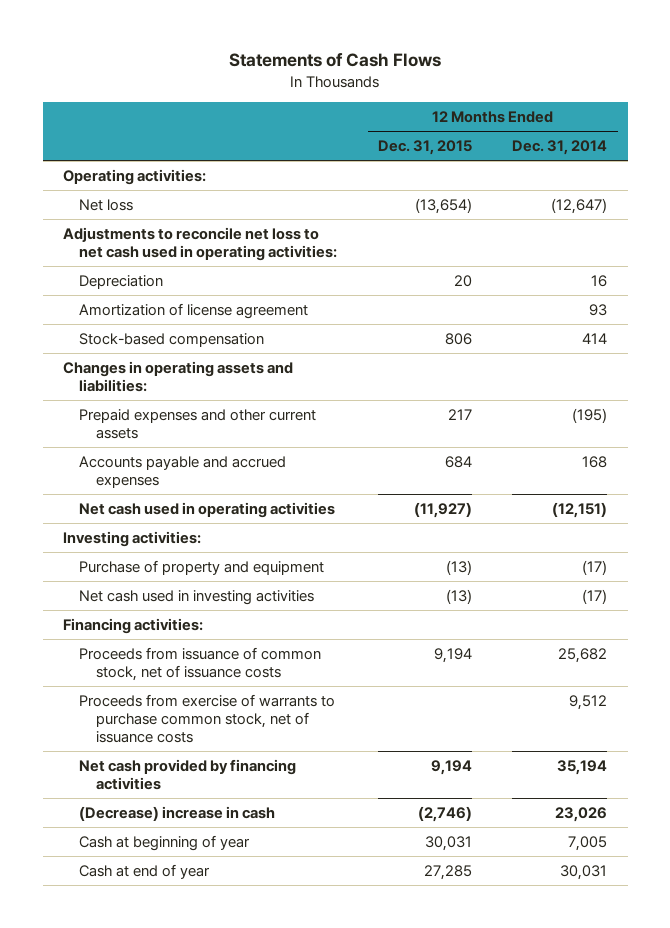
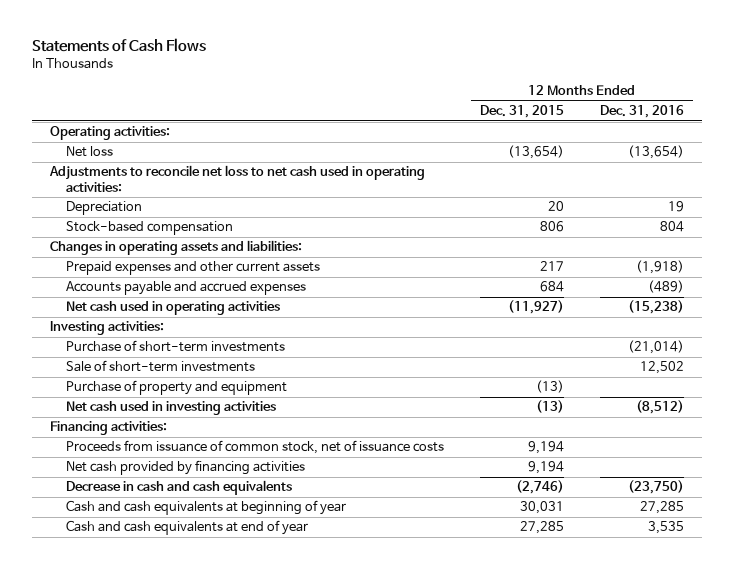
[512,140,608,156] Dec. 31, 2014 -> none
none -> [600,105,685,119] Dec. 31, 2016
[79,303,309,320] Amortization of license agreement -> none
none -> [65,340,285,353] Purchase of short-term investments
none -> [65,360,255,373] Sale of short-term investments
[79,694,336,743] Proceeds from exercise of warrants to purchase common stock, net of issuance costs -> none
[79,806,276,822] (Decrease) increase in cash -> [65,480,292,496] Decrease in cash and cash equivalents
[79,835,251,852] Cash at beginning of year -> [65,500,346,516] Cash and cash equivalents at beginning of year
[79,864,211,880] Cash at end of year -> [65,520,308,536] Cash and cash equivalents at end of year

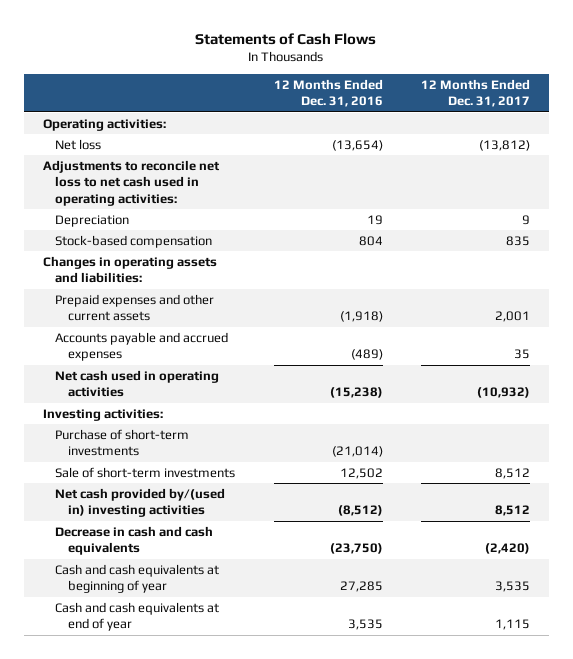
[479,105,564,119] Dec. 31, 2015 -> none
none -> [421,78,531,108] 12 Months Ended Dec. 31, 2017
[65,380,287,396] Purchase of property and equipment -> none
[49,421,167,436] Financing activities: -> none
[65,440,444,455] Proceeds from issuance of common stock, net of issuance costs -> none
[65,460,305,476] Net cash provided by financing activities -> none
[65,401,276,416] Net cash used in investing activities -> [55,487,226,518] Net cash provided by/(used in) investing activities

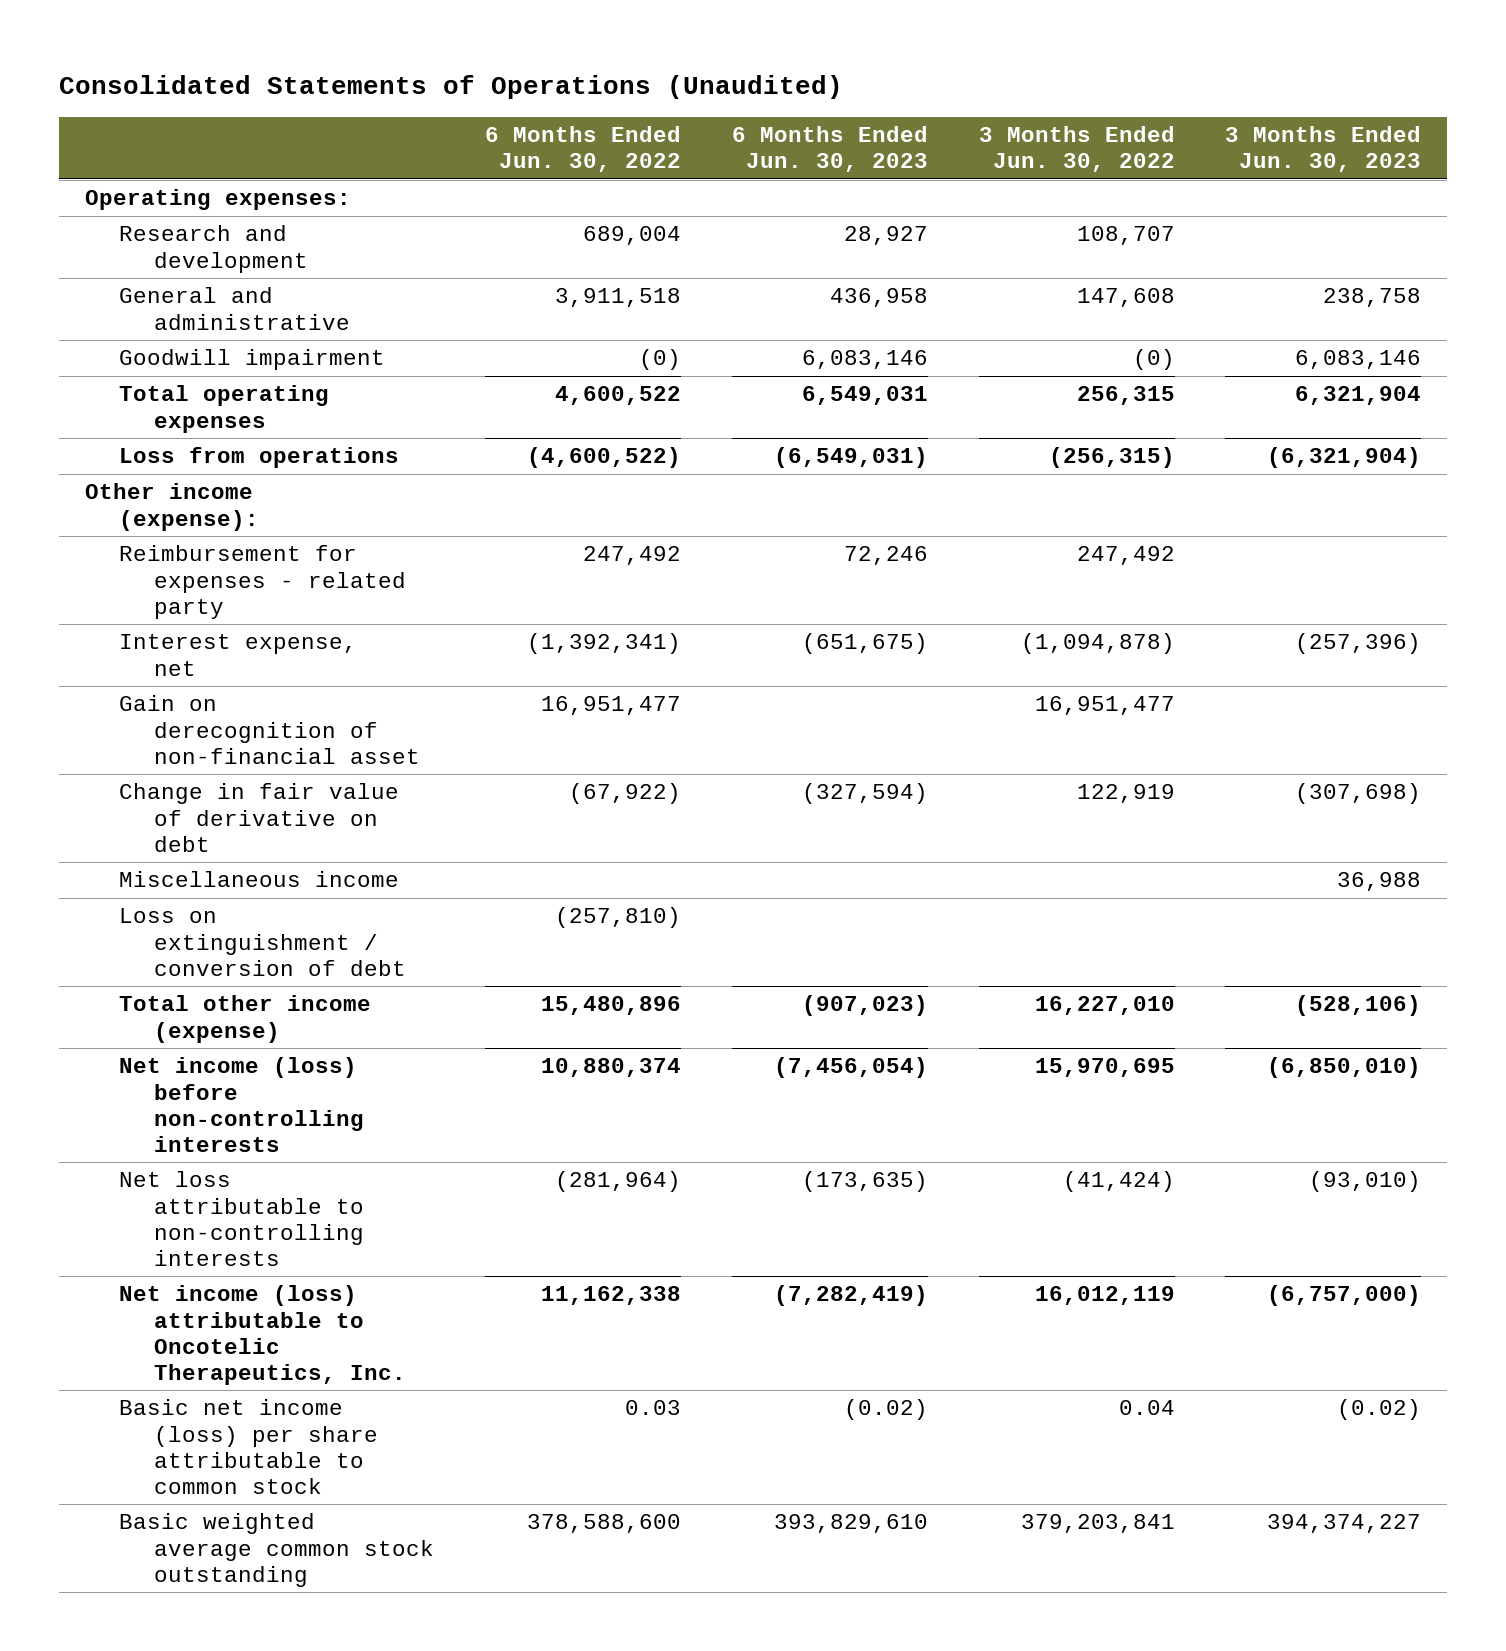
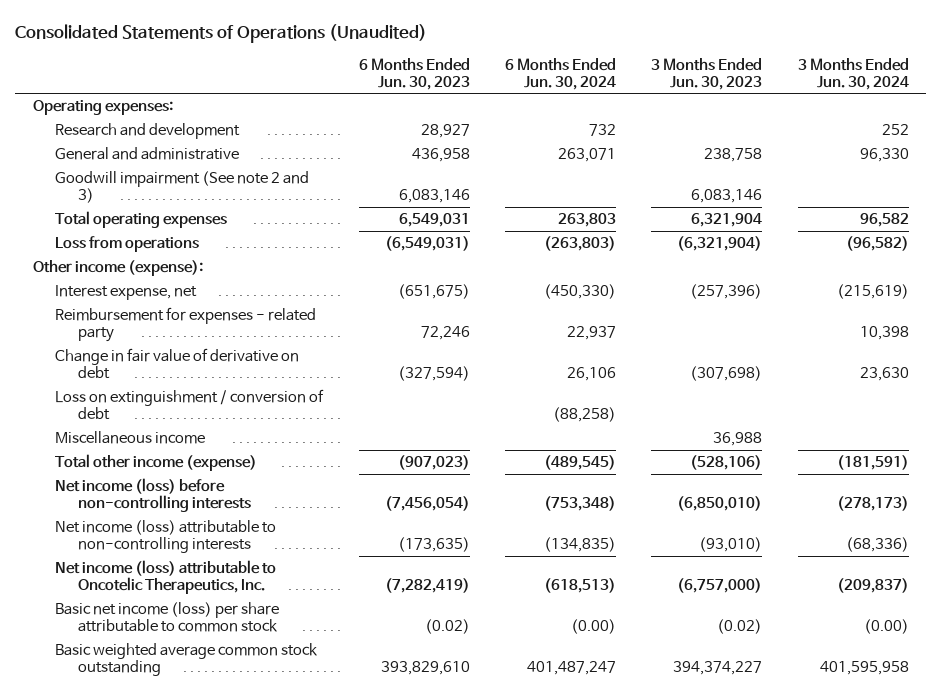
[485,126,682,173] 6 Months Ended Jun. 30, 2022 -> none
[978,126,1175,173] 3 Months Ended Jun. 30, 2022 -> none
none -> [505,57,617,90] 6 Months Ended Jun. 30, 2024
none -> [797,57,909,90] 3 Months Ended Jun. 30, 2024
[119,349,386,371] Goodwill impairment -> [55,171,310,204] Goodwill impairment (See note 2 and 3)
[119,695,421,764] Gain on derecognition of non-financial asset -> none
[119,545,407,619] Reimbursement for expenses - related party -> [55,307,317,343] Reimbursement for expenses - related party
[119,871,400,888] Miscellaneous income -> [55,431,206,445] Miscellaneous income
[119,1171,365,1266] Net loss attributable to non-controlling interests -> [55,520,277,554] Net income (loss) attributable to non-controlling interests

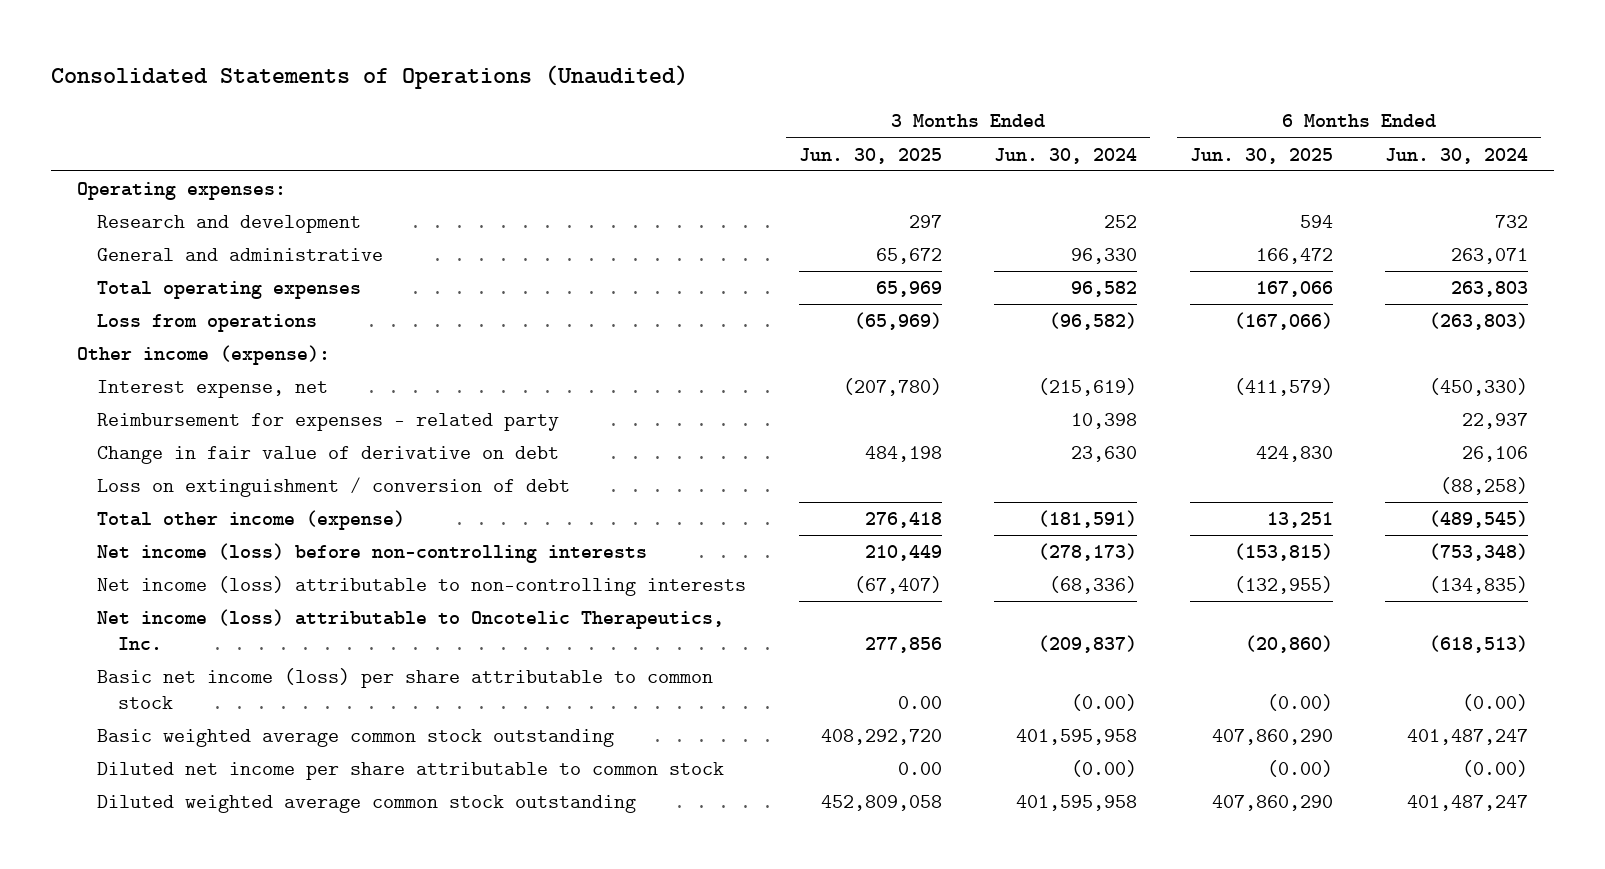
[358,57,470,90] 6 Months Ended Jun. 30, 2023 -> none
[651,57,763,90] 3 Months Ended Jun. 30, 2023 -> none
none -> [798,147,942,164] Jun. 30, 2025
none -> [1189,147,1333,164] Jun. 30, 2025
[55,171,310,204] Goodwill impairment (See note 2 and 3) -> none
[55,431,206,445] Miscellaneous income -> none
none -> [97,762,725,781] Diluted net income per share attributable to common stock
none -> [97,795,637,814] Diluted weighted average common stock outstanding

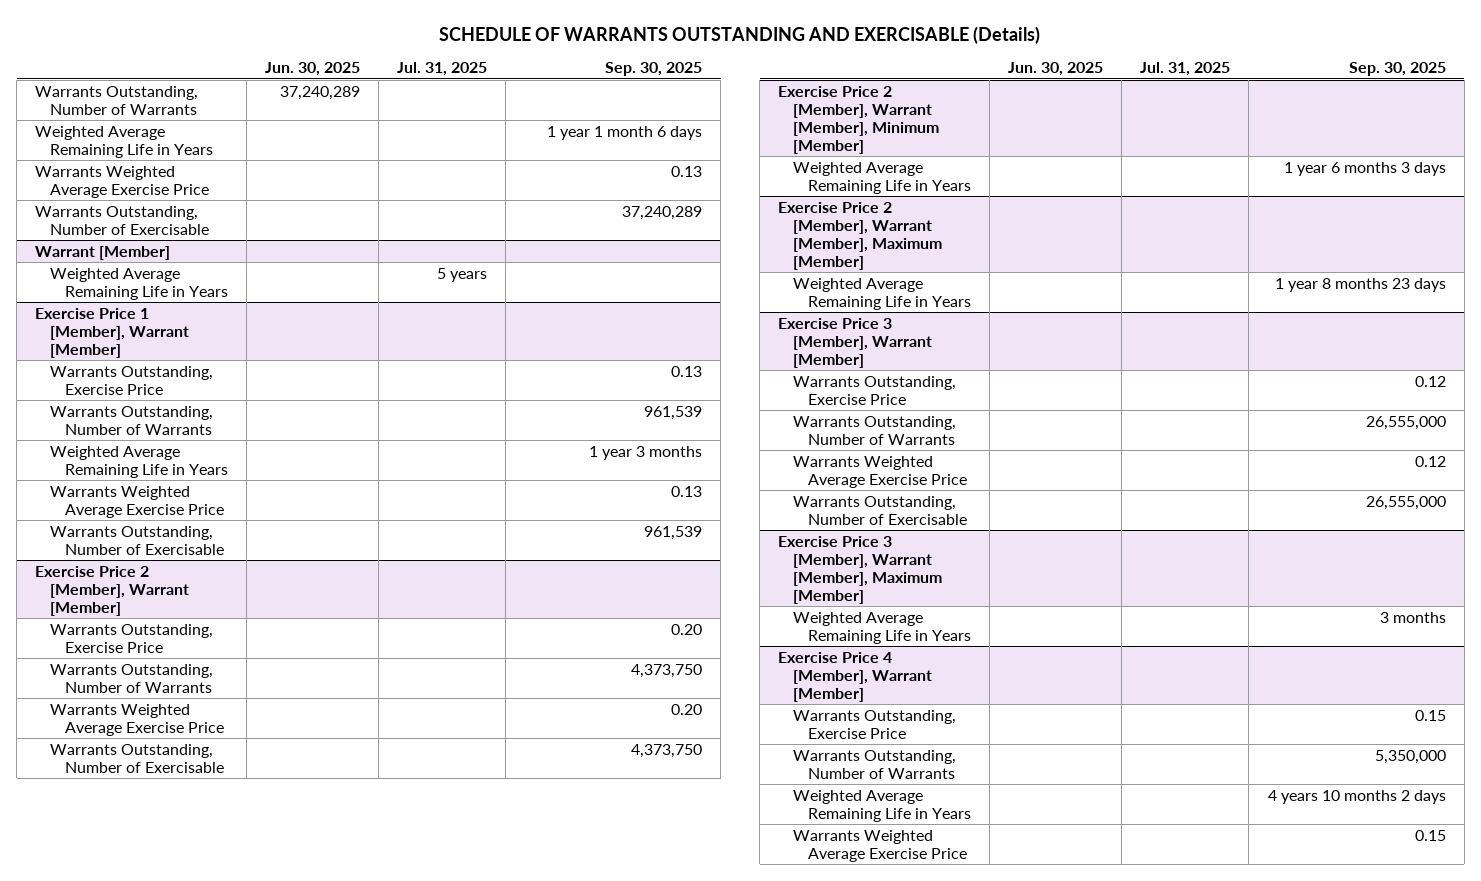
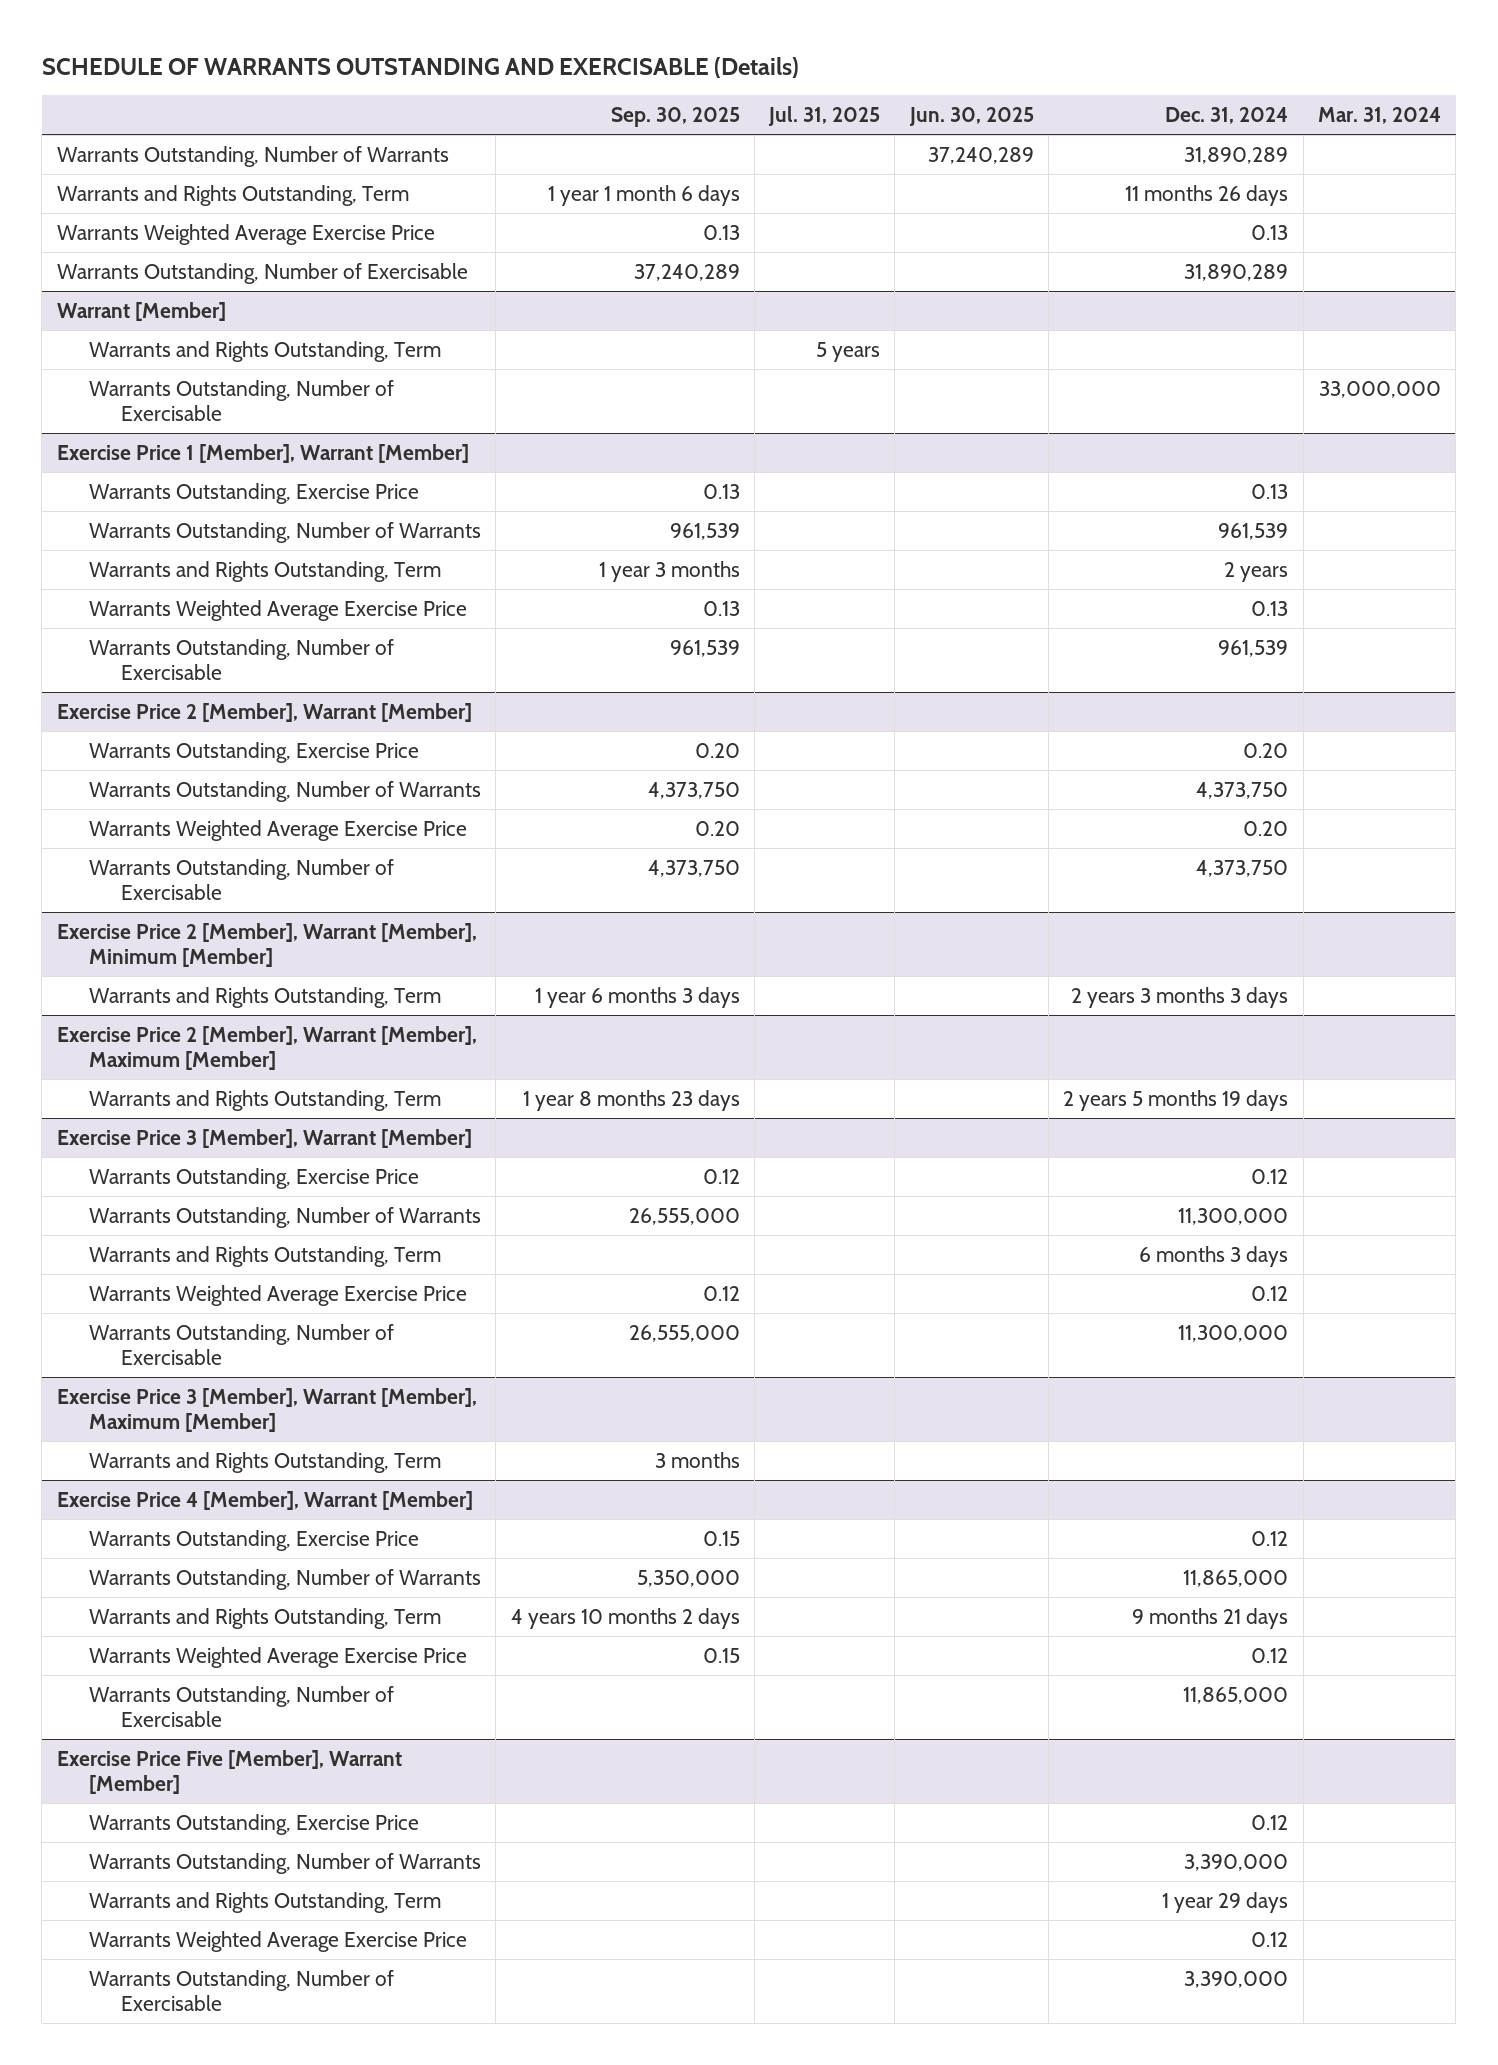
none -> [1165,107,1289,125] Dec. 31, 2024
none -> [1317,107,1441,125] Mar. 31, 2024
[35,125,213,158] Weighted Average Remaining Life in Years -> [56,184,409,206] Warrants and Rights Outstanding, Term
[49,267,228,300] Weighted Average Remaining Life in Years -> [89,340,442,362] Warrants and Rights Outstanding, Term
none -> [89,379,395,421] Warrants Outstanding, Number of Exercisable
[49,445,228,478] Weighted Average Remaining Life in Years -> [89,560,442,582] Warrants and Rights Outstanding, Term
[793,161,971,194] Weighted Average Remaining Life in Years -> [89,986,442,1008] Warrants and Rights Outstanding, Term
[793,277,971,310] Weighted Average Remaining Life in Years -> [89,1089,442,1111] Warrants and Rights Outstanding, Term
none -> [89,1245,442,1267] Warrants and Rights Outstanding, Term
[793,611,971,644] Weighted Average Remaining Life in Years -> [89,1451,442,1473] Warrants and Rights Outstanding, Term
[793,789,971,822] Weighted Average Remaining Life in Years -> [89,1607,442,1629] Warrants and Rights Outstanding, Term
none -> [89,1685,395,1727] Warrants Outstanding, Number of Exercisable
none -> [56,1749,402,1794] Exercise Price Five [Member], Warrant [Member]
none -> [89,1813,420,1835] Warrants Outstanding, Exercise Price
none -> [89,1852,482,1874] Warrants Outstanding, Number of Warrants
none -> [89,1891,442,1913] Warrants and Rights Outstanding, Term
none -> [89,1930,468,1952] Warrants Weighted Average Exercise Price
none -> [89,1969,395,2011] Warrants Outstanding, Number of Exercisable

